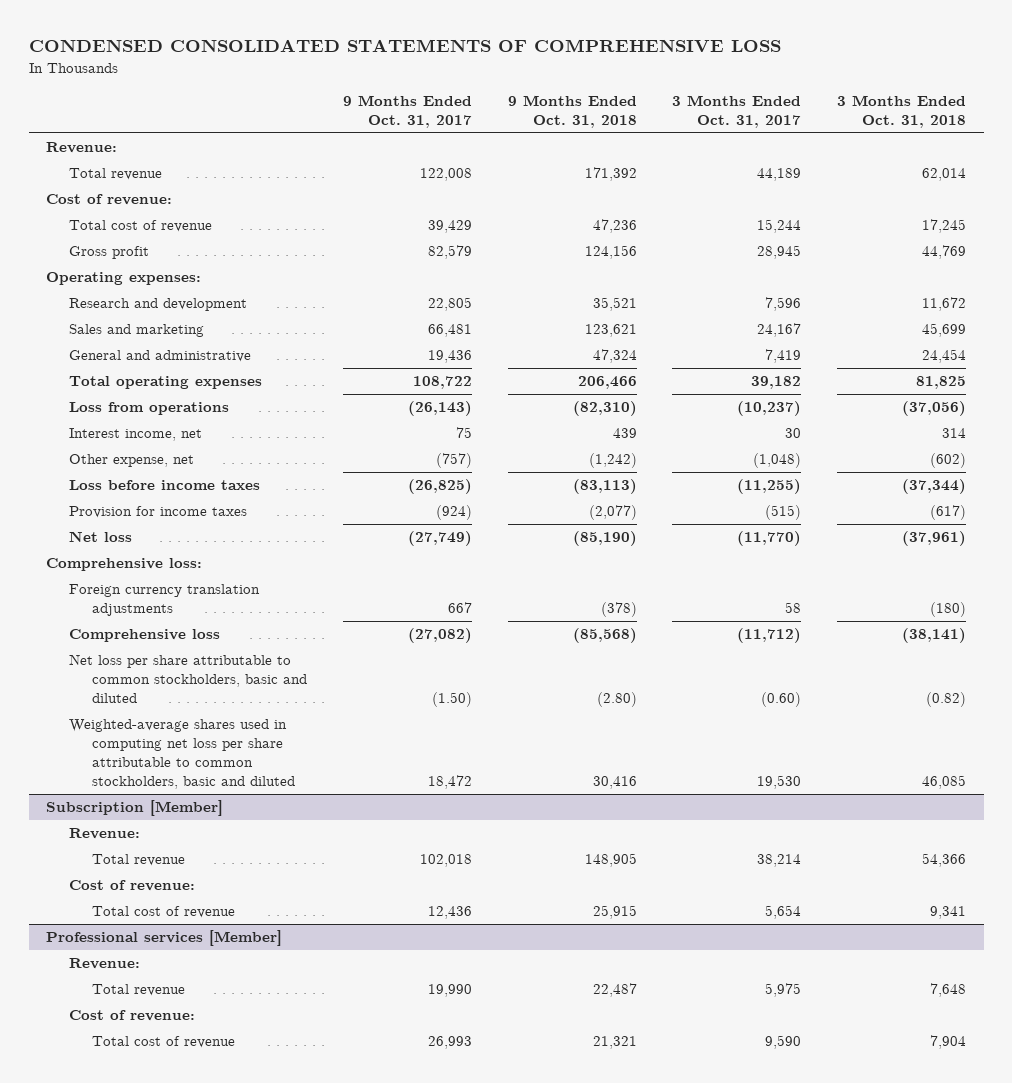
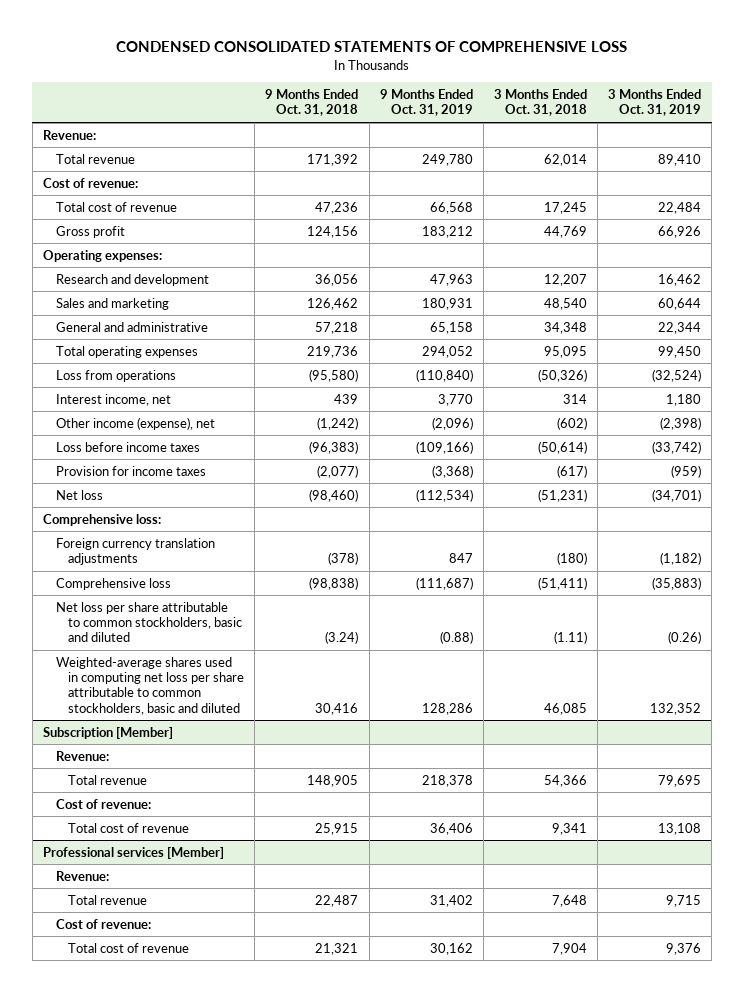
[343,95,473,129] 9 Months Ended Oct. 31, 2017 -> none
[672,95,802,129] 3 Months Ended Oct. 31, 2017 -> none
none -> [379,89,473,117] 9 Months Ended Oct. 31, 2019
none -> [608,89,702,117] 3 Months Ended Oct. 31, 2019
[592,297,637,312] 35,521 -> [315,273,359,286] 36,056
[921,297,966,312] 11,672 -> [543,273,587,286] 12,207
[584,324,637,338] 123,621 -> [307,297,359,310] 126,462
[921,323,966,338] 45,699 -> [543,297,587,310] 48,540
[592,349,637,364] 47,324 -> [315,321,359,334] 57,218
[921,349,966,364] 24,454 -> [543,321,587,334] 34,348
[577,376,637,390] 206,466 -> [307,345,359,358] 219,736
[915,376,966,390] 81,825 -> [543,345,587,358] 95,095
[572,401,637,417] (82,310) -> [309,368,359,382] (95,580)
[901,401,966,417] (37,056) -> [537,368,587,382] (50,326)
[69,454,195,468] Other expense, net -> [55,416,215,430] Other income (expense), net
[572,479,637,495] (83,113) -> [309,440,359,454] (96,383)
[901,479,966,495] (37,344) -> [537,440,587,454] (50,614)
[572,531,637,547] (85,190) -> [309,488,359,502] (98,460)
[901,531,966,547] (37,961) -> [537,488,587,502] (51,231)
[572,628,637,644] (85,568) -> [309,576,359,590] (98,838)
[901,628,966,644] (38,141) -> [537,576,587,590] (51,411)
[596,692,637,708] (2.80) -> [325,631,359,645] (3.24)
[925,692,966,708] (0.82) -> [553,631,587,645] (1.11)

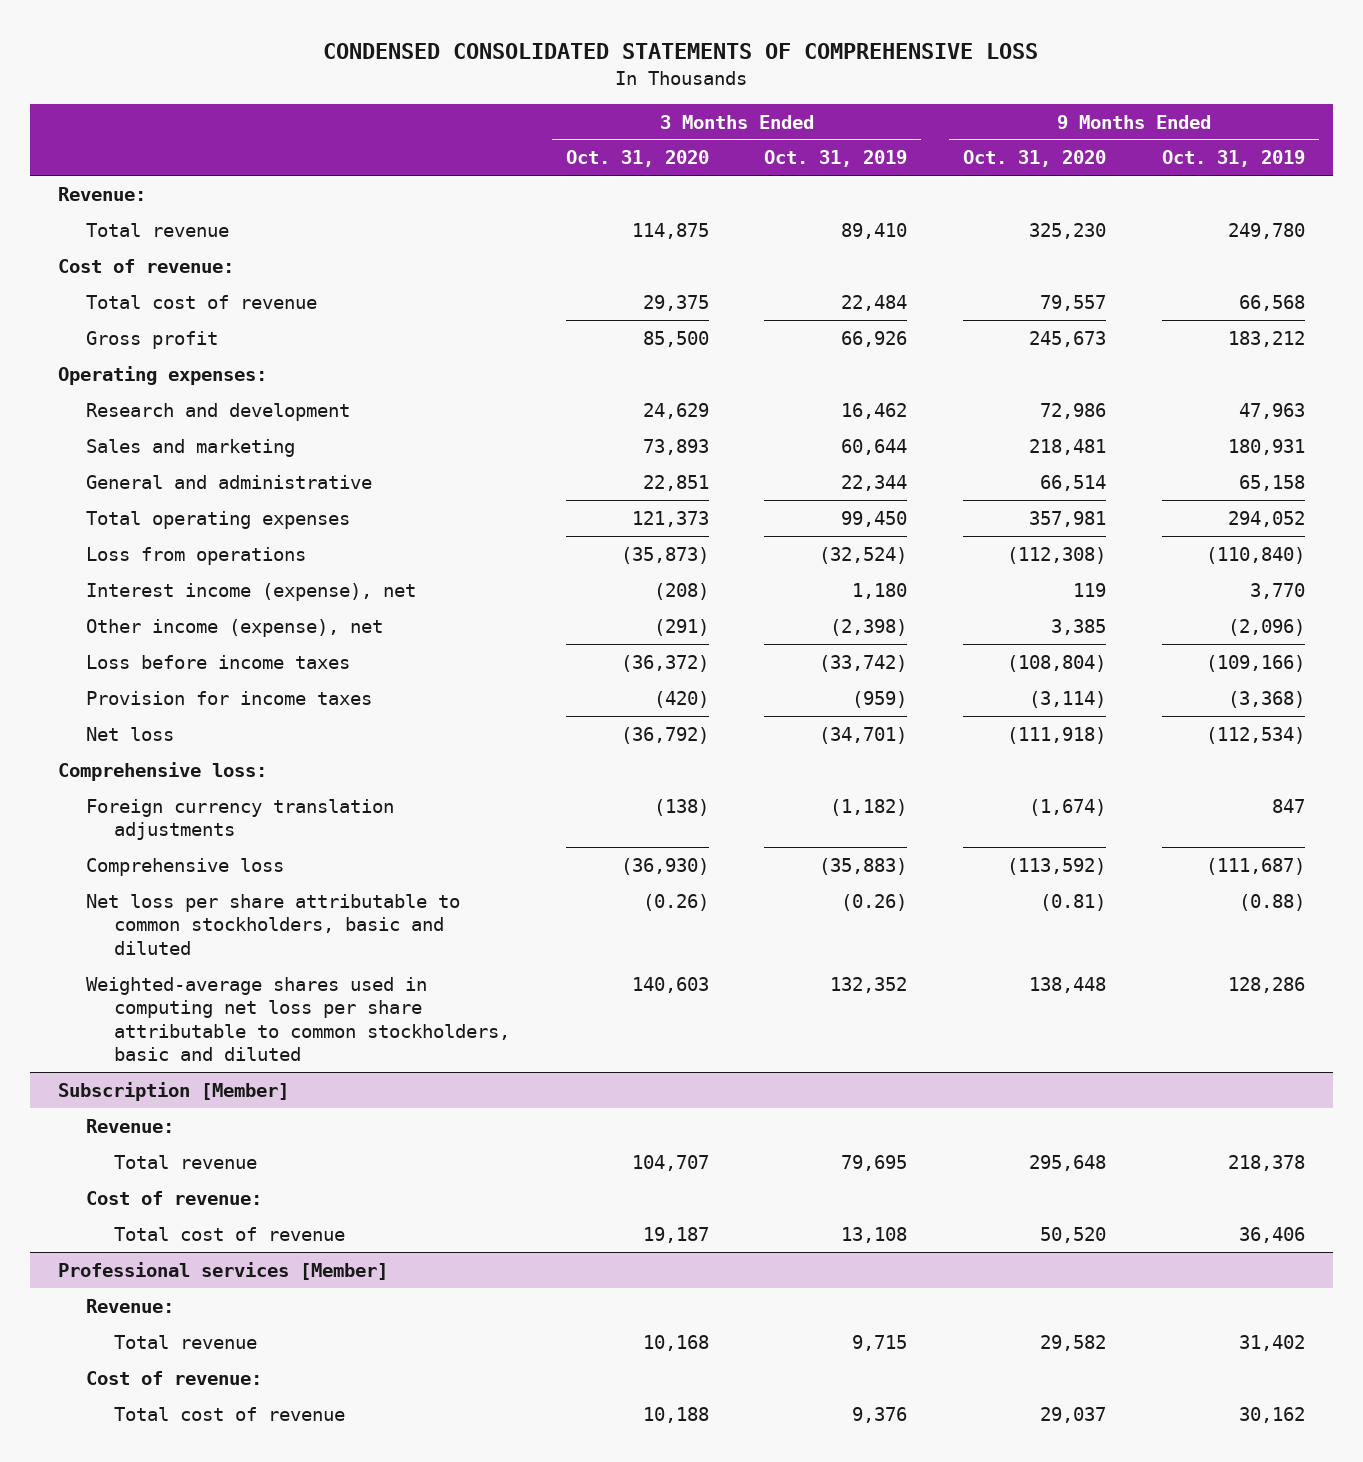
[265,89,359,117] 9 Months Ended Oct. 31, 2018 -> none
[493,89,587,117] 3 Months Ended Oct. 31, 2018 -> none
none -> [565,150,709,168] Oct. 31, 2020
none -> [963,150,1107,168] Oct. 31, 2020
[55,393,171,406] Interest income, net -> [85,582,416,601] Interest income (expense), net

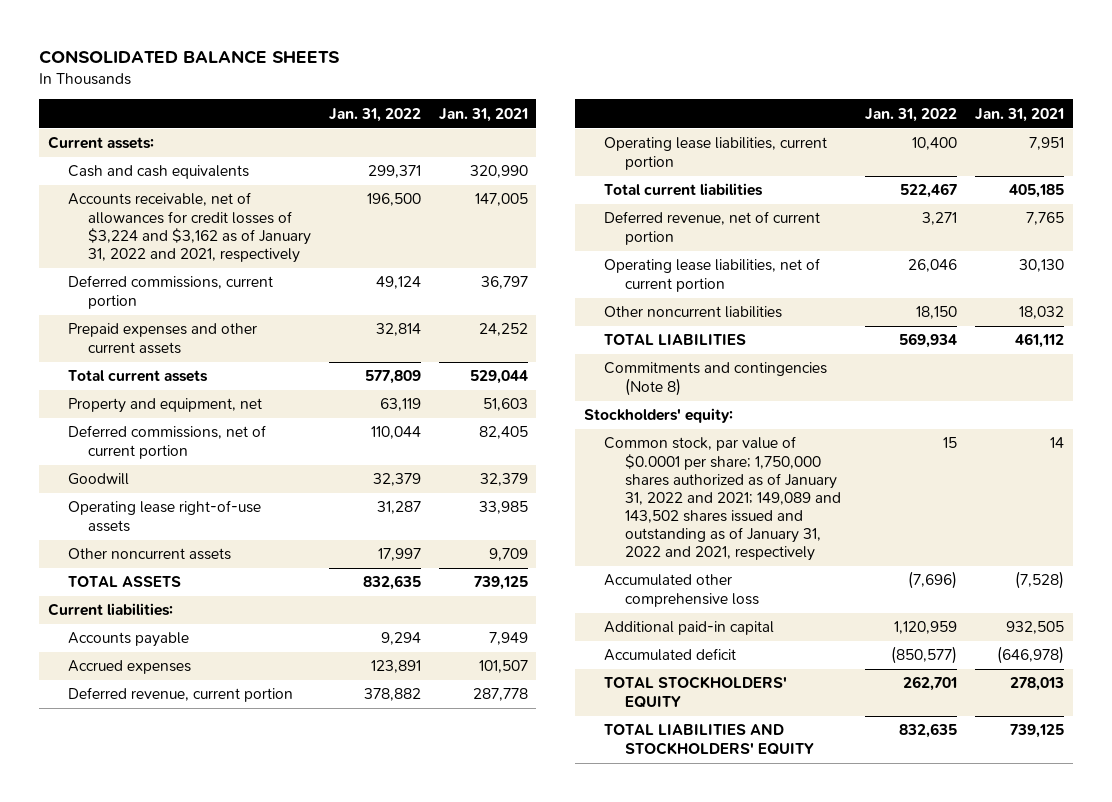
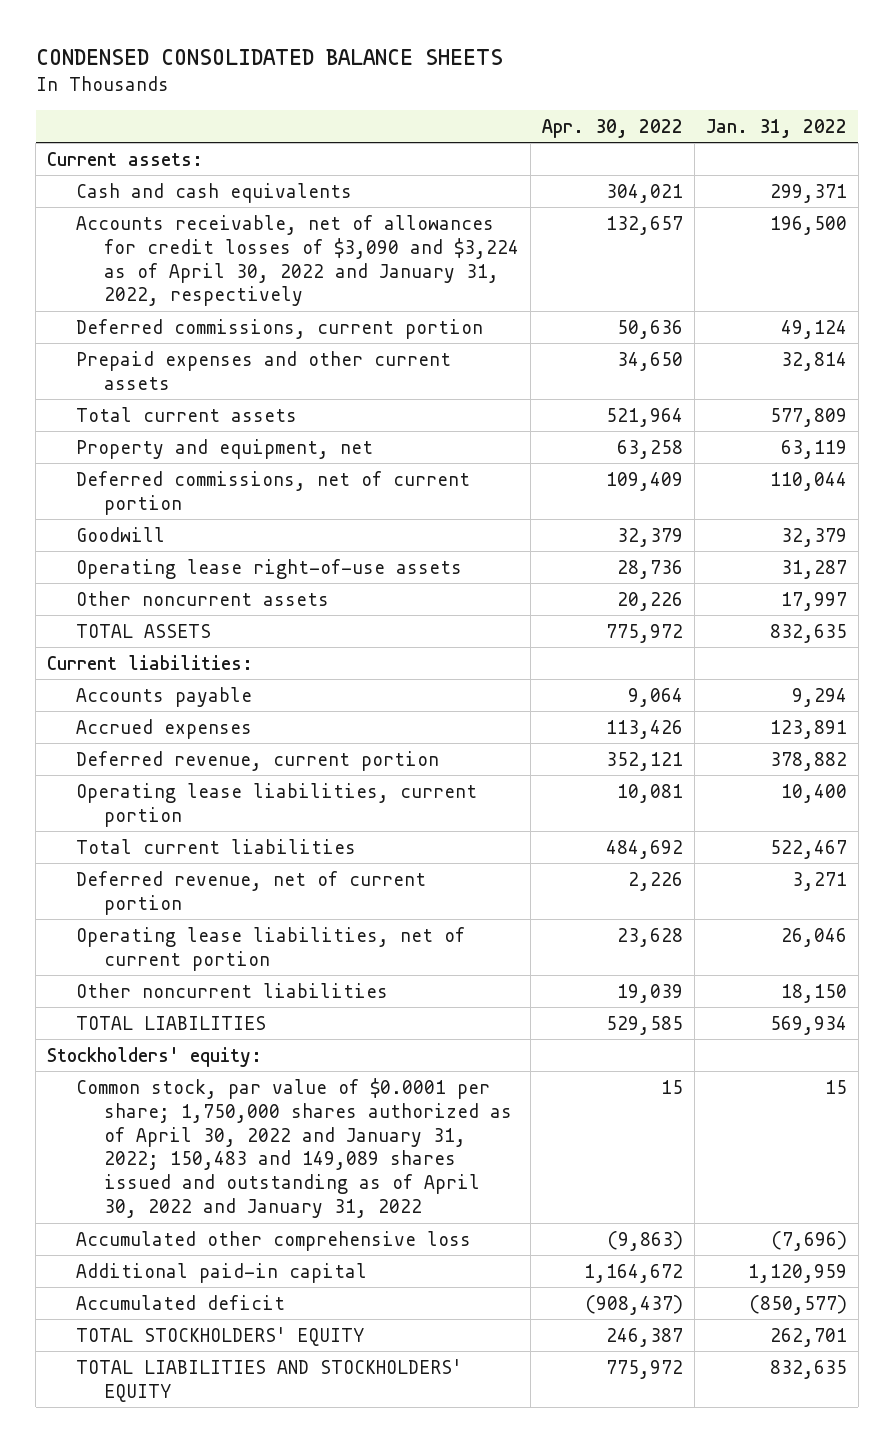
[38,49,340,64] CONSOLIDATED BALANCE SHEETS -> [35,49,503,66] CONDENSED CONSOLIDATED BALANCE SHEETS
[438,107,528,122] Jan. 31, 2021 -> none
none -> [542,118,684,138] Apr. 30, 2022
[67,192,312,263] Accounts receivable, net of allowances for credit losses of $3,224 and $3,162 as of January 31, 2022 and 2021, respectively -> [75,214,520,307] Accounts receivable, net of allowances for credit losses of $3,090 and $3,224 as of April 30, 2022 and January 31, 2022, respectively
[604,362,828,396] Commitments and contingencies (Note 8) -> none
[604,436,841,562] Common stock, par value of $0.0001 per share; 1,750,000 shares authorized as of January 31, 2022 and 2021; 149,089 and 143,502 shares issued and outstanding as of January 31, 2022 and 2021, respectively -> [75,1077,513,1219] Common stock, par value of $0.0001 per share; 1,750,000 shares authorized as of April 30, 2022 and January 31, 2022; 150,483 and 149,089 shares issued and outstanding as of April 30, 2022 and January 31, 2022

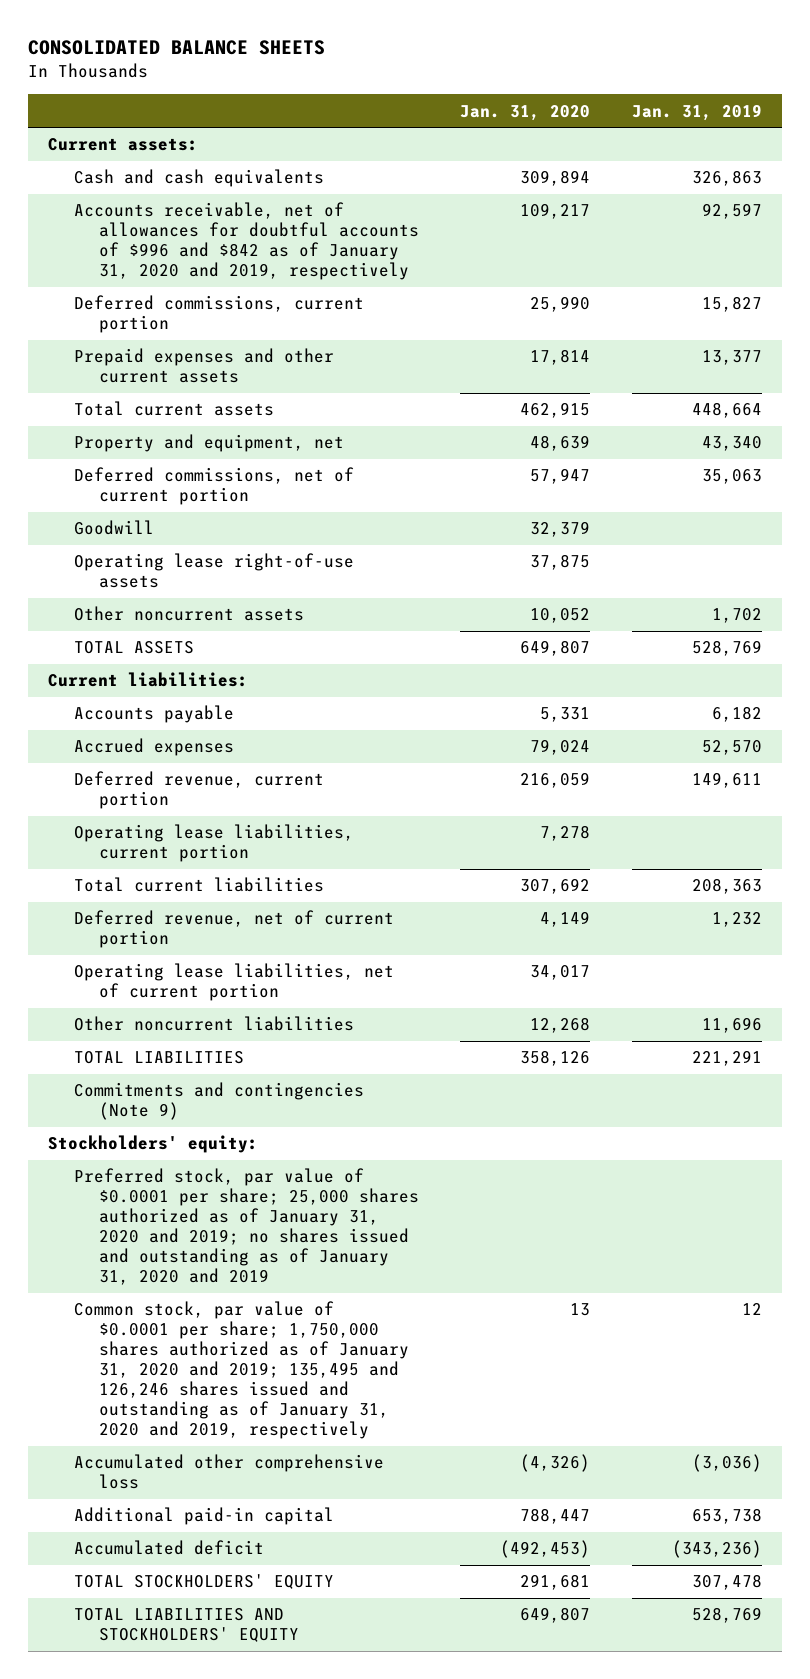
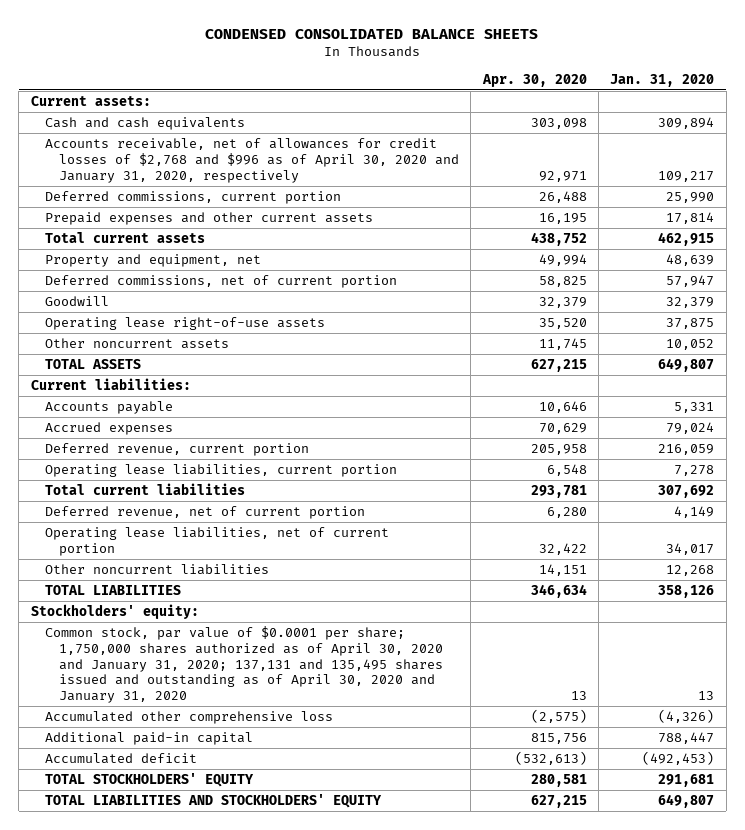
[27,40,325,56] CONSOLIDATED BALANCE SHEETS -> [205,28,539,39] CONDENSED CONSOLIDATED BALANCE SHEETS
[631,103,762,121] Jan. 31, 2019 -> none
none -> [481,73,587,87] Apr. 30, 2020
[73,202,419,281] Accounts receivable, net of allowances for doubtful accounts of $996 and $842 as of January 31, 2020 and 2019, respectively -> [44,138,459,183] Accounts receivable, net of allowances for credit losses of $2,768 and $996 as of April 30, 2020 and January 31, 2020, respectively
[73,1082,364,1121] Commitments and contingencies (Note 9) -> none
[73,1168,419,1286] Preferred stock, par value of $0.0001 per share; 25,000 shares authorized as of January 31, 2020 and 2019; no shares issued and outstanding as of January 31, 2020 and 2019 -> none
[73,1301,409,1440] Common stock, par value of $0.0001 per share; 1,750,000 shares authorized as of January 31, 2020 and 2019; 135,495 and 126,246 shares issued and outstanding as of January 31, 2020 and 2019, respectively -> [44,626,443,704] Common stock, par value of $0.0001 per share; 1,750,000 shares authorized as of April 30, 2020 and January 31, 2020; 137,131 and 135,495 shares issued and outstanding as of April 30, 2020 and January 31, 2020

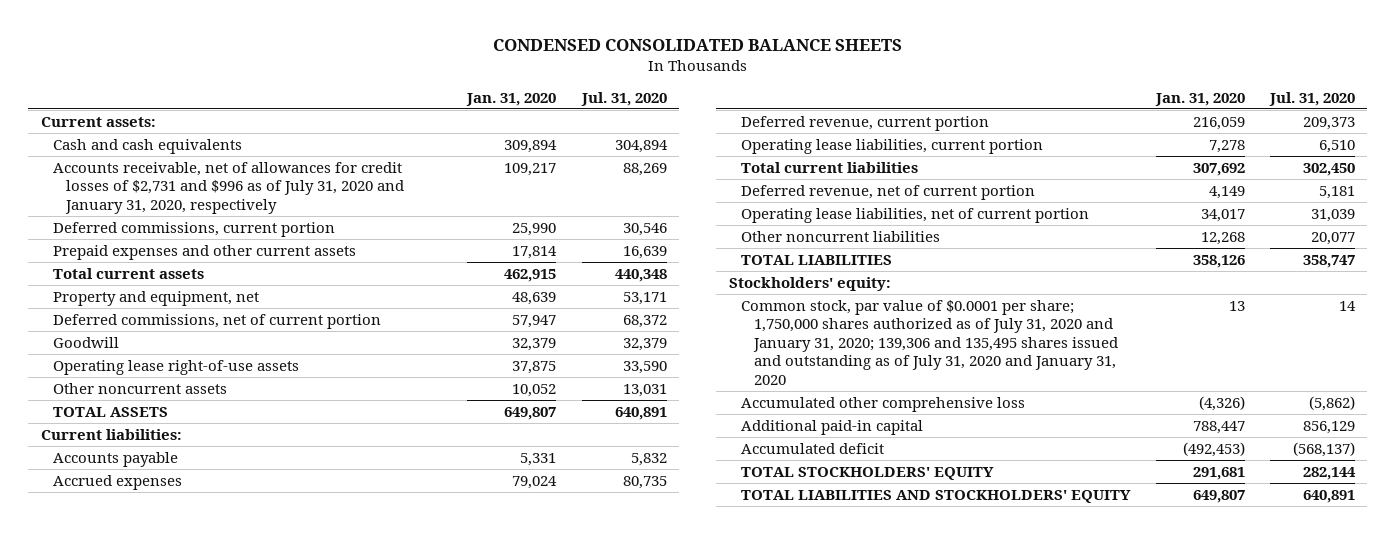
[481,73,587,87] Apr. 30, 2020 -> none
none -> [580,91,667,106] Jul. 31, 2020
[44,138,459,183] Accounts receivable, net of allowances for credit losses of $2,768 and $996 as of April 30, 2020 and January 31, 2020, respectively -> [53,161,404,214] Accounts receivable, net of allowances for credit losses of $2,731 and $996 as of July 31, 2020 and January 31, 2020, respectively
[44,626,443,704] Common stock, par value of $0.0001 per share; 1,750,000 shares authorized as of April 30, 2020 and January 31, 2020; 137,131 and 135,495 shares issued and outstanding as of April 30, 2020 and January 31, 2020 -> [741,299,1118,385] Common stock, par value of $0.0001 per share; 1,750,000 shares authorized as of July 31, 2020 and January 31, 2020; 139,306 and 135,495 shares issued and outstanding as of July 31, 2020 and January 31, 2020

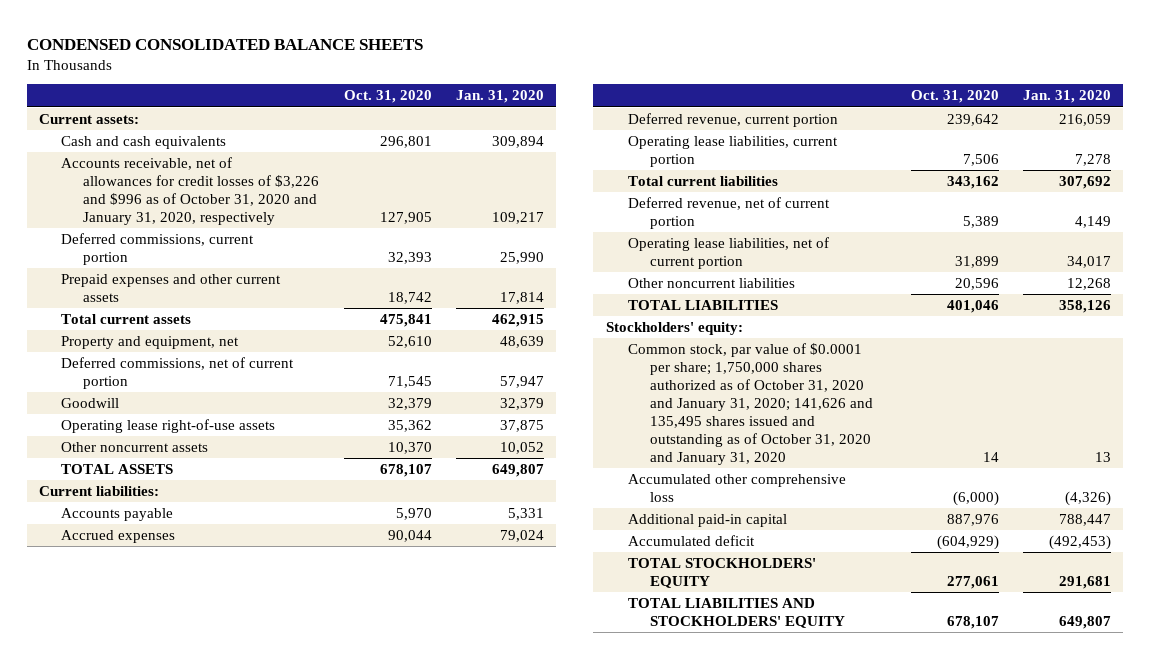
[580,91,667,106] Jul. 31, 2020 -> none
none -> [343,90,432,104] Oct. 31, 2020
[53,161,404,214] Accounts receivable, net of allowances for credit losses of $2,731 and $996 as of July 31, 2020 and January 31, 2020, respectively -> [61,156,320,225] Accounts receivable, net of allowances for credit losses of $3,226 and $996 as of October 31, 2020 and January 31, 2020, respectively
[741,299,1118,385] Common stock, par value of $0.0001 per share; 1,750,000 shares authorized as of July 31, 2020 and January 31, 2020; 139,306 and 135,495 shares issued and outstanding as of July 31, 2020 and January 31, 2020 -> [627,342,874,465] Common stock, par value of $0.0001 per share; 1,750,000 shares authorized as of October 31, 2020 and January 31, 2020; 141,626 and 135,495 shares issued and outstanding as of October 31, 2020 and January 31, 2020

